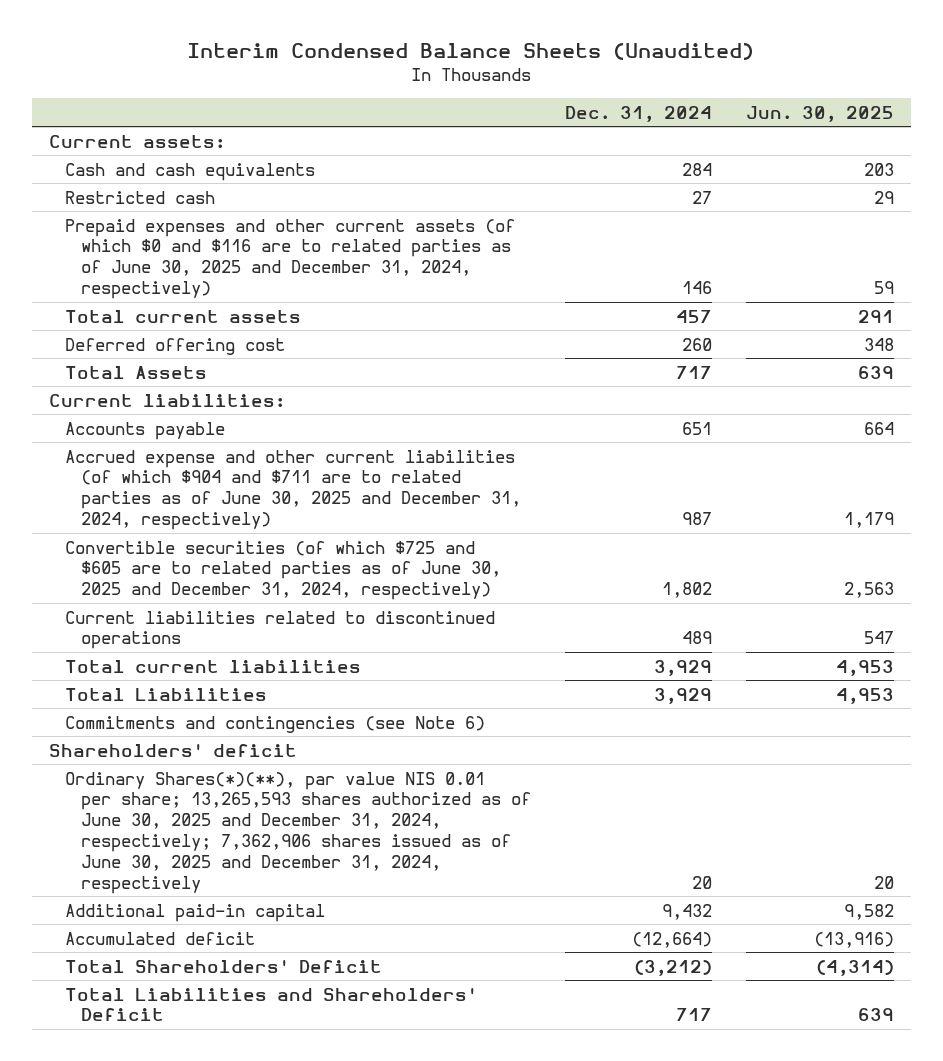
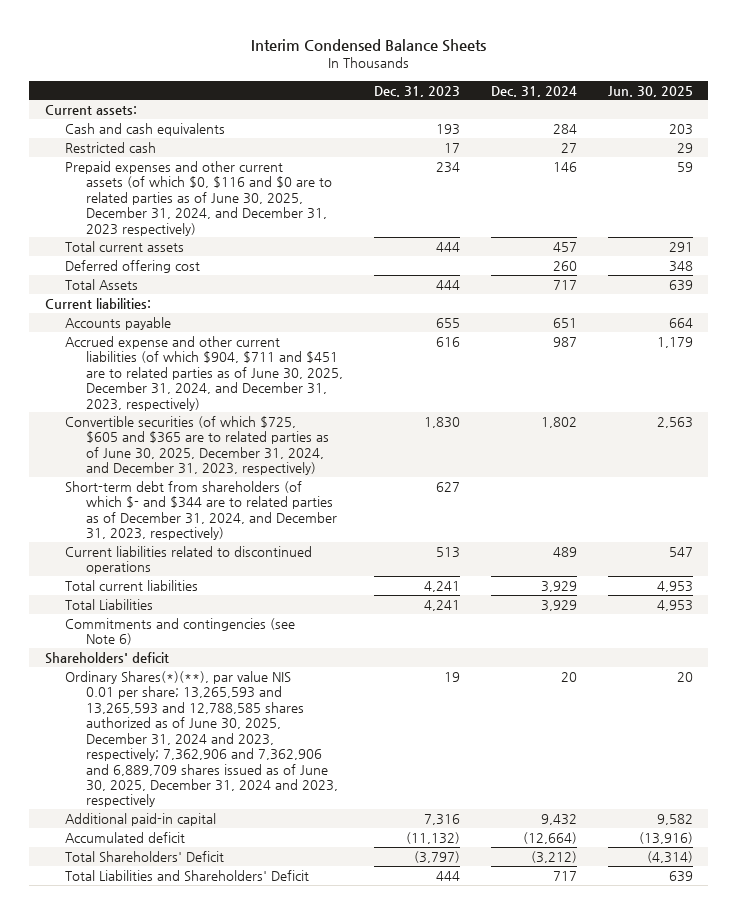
[187,43,755,61] Interim Condensed Balance Sheets (Unaudited) -> [250,38,486,52] Interim Condensed Balance Sheets
none -> [374,85,461,97] Dec. 31, 2023
[64,218,515,300] Prepaid expenses and other current assets (of which $0 and $116 are to related parties as of June 30, 2025 and December 31, 2024, respectively) -> [65,161,333,236] Prepaid expenses and other current assets (of which $0, $116 and $0 are to related parties as of June 30, 2025, December 31, 2024, and December 31, 2023 respectively)
[64,449,522,531] Accrued expense and other current liabilities (of which $904 and $711 are to related parties as of June 30, 2025 and December 31, 2024, respectively) -> [65,336,344,411] Accrued expense and other current liabilities (of which $904, $711 and $451 are to related parties as of June 30, 2025, December 31, 2024, and December 31, 2023, respectively)
[64,540,502,601] Convertible securities (of which $725 and $605 are to related parties as of June 30, 2025 and December 31, 2024, respectively) -> [65,416,330,476] Convertible securities (of which $725, $605 and $365 are to related parties as of June 30, 2025, December 31, 2024, and December 31, 2023, respectively)
none -> [65,481,338,541] Short-term debt from shareholders (of which $- and $344 are to related parties as of December 31, 2024, and December 31, 2023, respectively)
[64,771,532,894] Ordinary Shares(*)(**), par value NIS 0.01 per share; 13,265,593 shares authorized as of June 30, 2025 and December 31, 2024, respectively; 7,362,906 shares issued as of June 30, 2025 and December 31, 2024, respectively -> [65,671,339,808] Ordinary Shares(*)(**), par value NIS 0.01 per share; 13,265,593 and 13,265,593 and 12,788,585 shares authorized as of June 30, 2025, December 31, 2024 and 2023, respectively; 7,362,906 and 7,362,906 and 6,889,709 shares issued as of June 30, 2025, December 31, 2024 and 2023, respectively

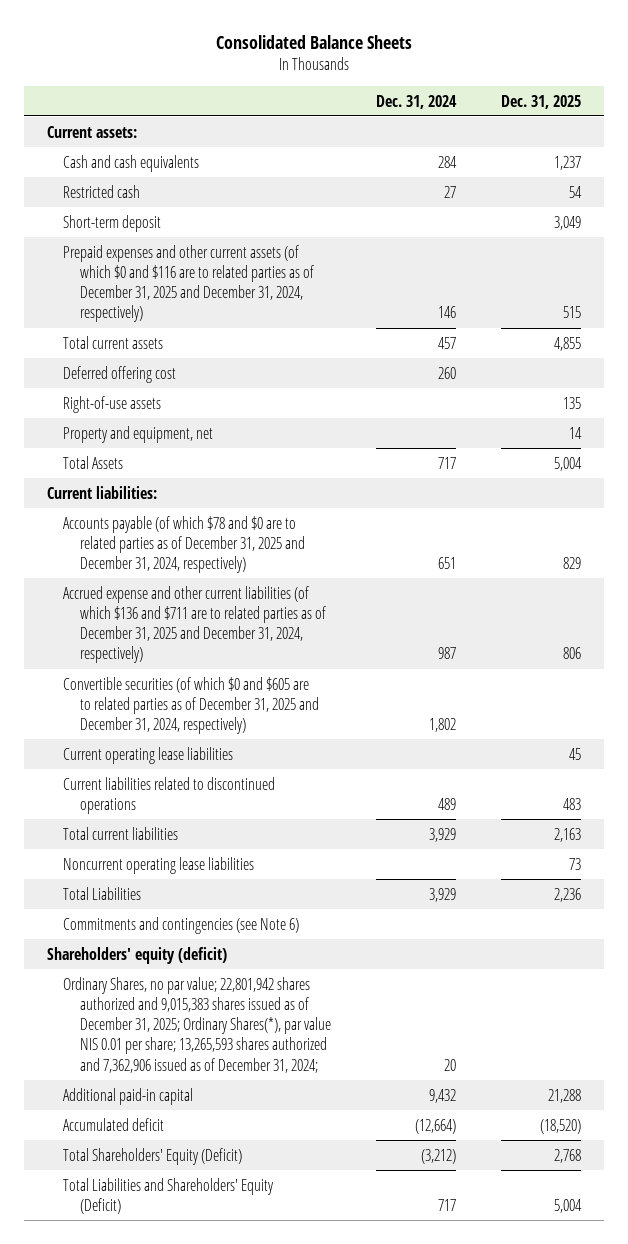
[250,38,486,52] Interim Condensed Balance Sheets -> [216,34,413,49] Consolidated Balance Sheets
[374,85,461,97] Dec. 31, 2023 -> none
[607,85,693,97] Jun. 30, 2025 -> none
none -> [501,94,582,109] Dec. 31, 2025
none -> [63,214,162,232] Short-term deposit
[65,161,333,236] Prepaid expenses and other current assets (of which $0, $116 and $0 are to related parties as of June 30, 2025, December 31, 2024, and December 31, 2023 respectively) -> [63,244,314,323] Prepaid expenses and other current assets (of which $0 and $116 are to related parties as of December 31, 2025 and December 31, 2024, respectively)
none -> [63,395,162,413] Right-of-use assets
none -> [63,425,214,443] Property and equipment, net
[65,481,338,541] Short-term debt from shareholders (of which $- and $344 are to related parties as of December 31, 2024, and December 31, 2023, respectively) -> none
[65,317,172,331] Accounts payable -> [63,515,305,574] Accounts payable (of which $78 and $0 are to related parties as of December 31, 2025 and December 31, 2024, respectively)
[65,336,344,411] Accrued expense and other current liabilities (of which $904, $711 and $451 are to related parties as of June 30, 2025, December 31, 2024, and December 31, 2023, respectively) -> [63,585,326,664] Accrued expense and other current liabilities (of which $136 and $711 are to related parties as of December 31, 2025 and December 31, 2024, respectively)
[65,416,330,476] Convertible securities (of which $725, $605 and $365 are to related parties as of June 30, 2025, December 31, 2024, and December 31, 2023, respectively) -> [63,676,319,735] Convertible securities (of which $0 and $605 are to related parties as of December 31, 2025 and December 31, 2024, respectively)
none -> [63,746,234,764] Current operating lease liabilities
none -> [63,856,255,874] Noncurrent operating lease liabilities
[44,652,169,665] Shareholders' deficit -> [46,946,227,964] Shareholders' equity (deficit)
[65,671,339,808] Ordinary Shares(*)(**), par value NIS 0.01 per share; 13,265,593 and 13,265,593 and 12,788,585 shares authorized as of June 30, 2025, December 31, 2024 and 2023, respectively; 7,362,906 and 7,362,906 and 6,889,709 shares issued as of June 30, 2025, December 31, 2024 and 2023, respectively -> [63,976,331,1073] Ordinary Shares, no par value; 22,801,942 shares authorized and 9,015,383 shares issued as of December 31, 2025; Ordinary Shares(*), par value NIS 0.01 per share; 13,265,593 shares authorized and 7,362,906 issued as of December 31, 2024;
[65,851,225,863] Total Shareholders' Deficit -> [63,1147,243,1165] Total Shareholders' Equity (Deficit)
[65,870,310,882] Total Liabilities and Shareholders' Deficit -> [63,1177,275,1214] Total Liabilities and Shareholders' Equity (Deficit)

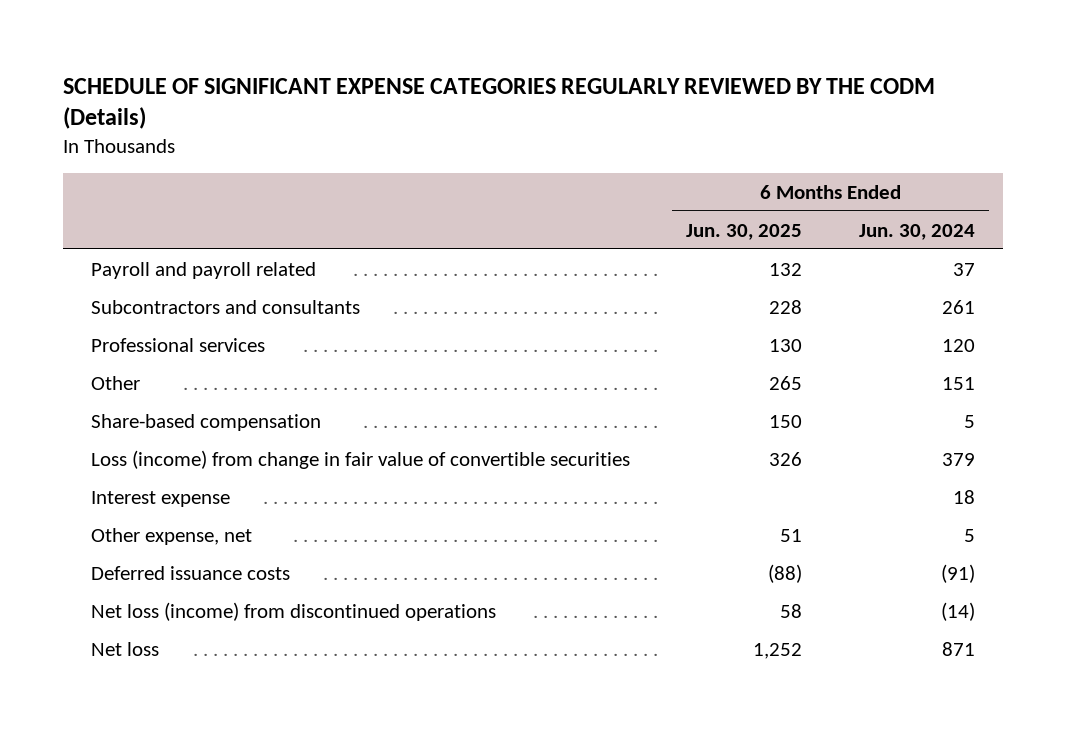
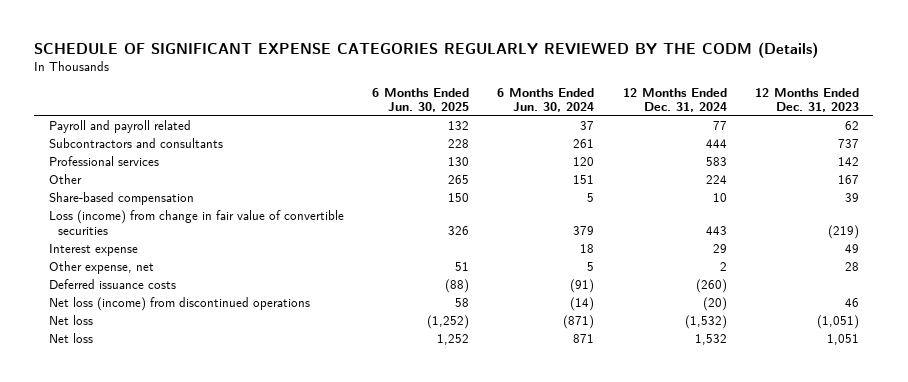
none -> [622,87,727,113] 12 Months Ended Dec. 31, 2024
none -> [755,87,860,113] 12 Months Ended Dec. 31, 2023
none -> [48,315,93,326] Net loss

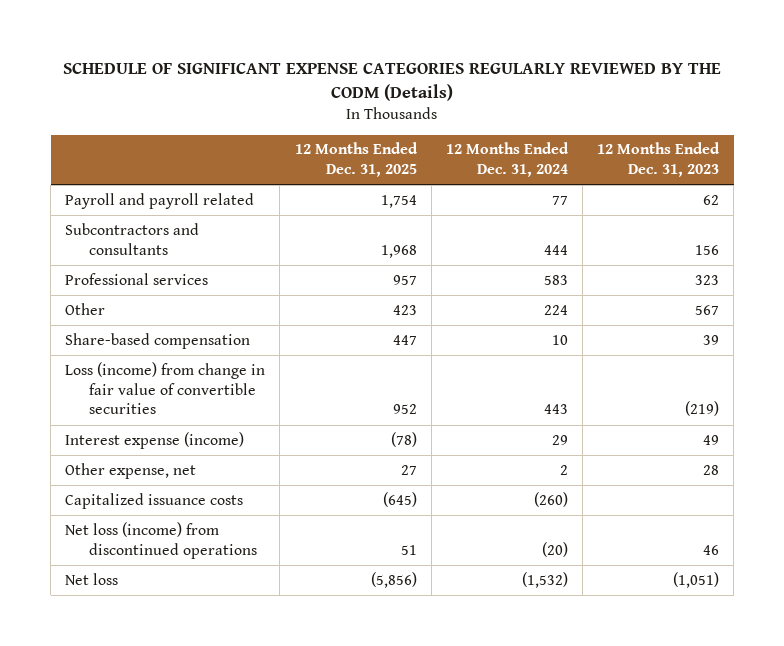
[372,87,470,113] 6 Months Ended Jun. 30, 2025 -> none
[497,87,595,113] 6 Months Ended Jun. 30, 2024 -> none
none -> [294,142,418,178] 12 Months Ended Dec. 31, 2025
[838,139,860,149] 737 -> [695,244,720,255] 156
[838,157,860,167] 142 -> [695,274,720,285] 323
[838,175,860,185] 167 -> [695,304,720,315] 567
[48,244,138,257] Interest expense -> [65,431,245,449] Interest expense (income)
[48,279,176,290] Deferred issuance costs -> [65,492,244,509] Capitalized issuance costs
[48,333,93,344] Net loss -> none

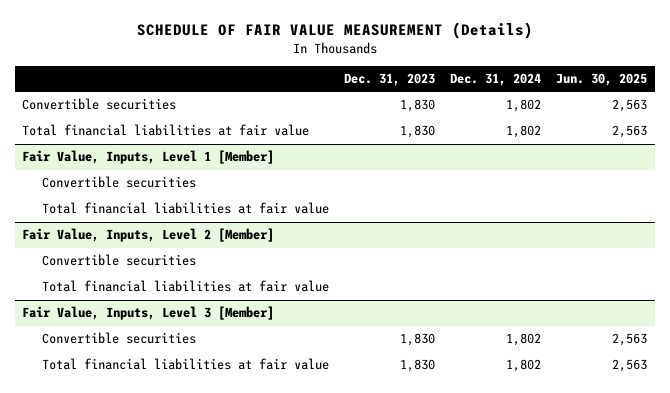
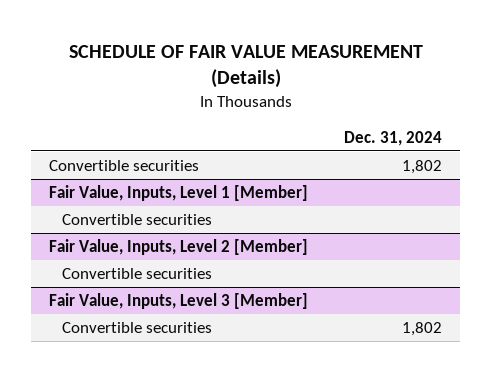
[344,72,436,86] Dec. 31, 2023 -> none
[556,72,648,86] Jun. 30, 2025 -> none
[22,124,310,137] Total financial liabilities at fair value -> none
[42,202,330,215] Total financial liabilities at fair value -> none
[42,280,330,293] Total financial liabilities at fair value -> none
[42,358,330,371] Total financial liabilities at fair value -> none

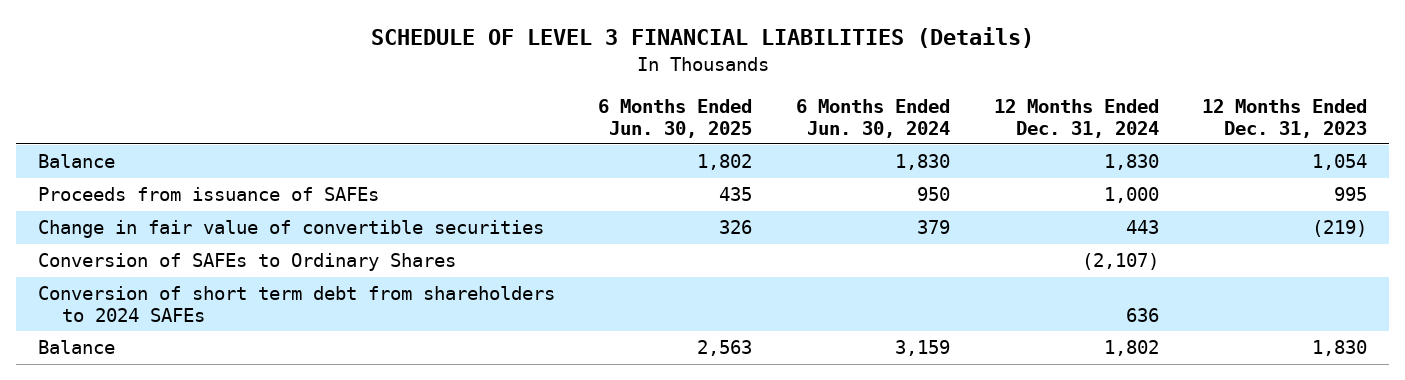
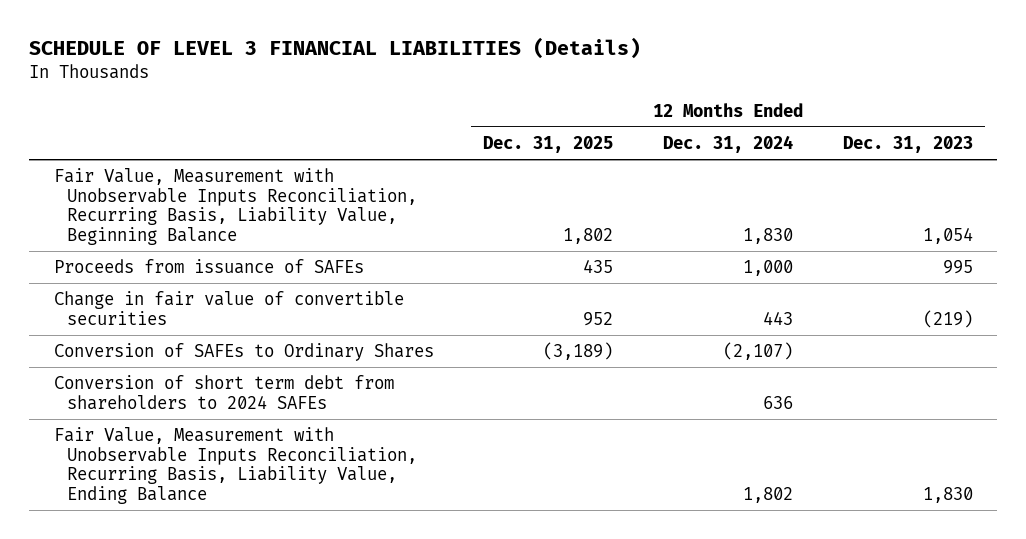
[598,98,753,138] 6 Months Ended Jun. 30, 2025 -> none
[796,98,951,138] 6 Months Ended Jun. 30, 2024 -> none
none -> [483,135,614,153] Dec. 31, 2025
[37,154,115,169] Balance -> [53,168,417,245] Fair Value, Measurement with Unobservable Inputs Reconciliation, Recurring Basis, Liability Value, Beginning Balance
[37,340,115,355] Balance -> [53,427,417,504] Fair Value, Measurement with Unobservable Inputs Reconciliation, Recurring Basis, Liability Value, Ending Balance

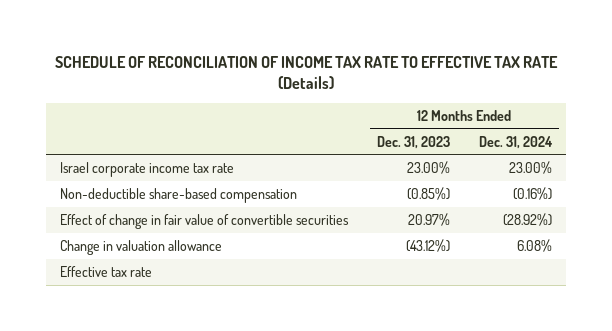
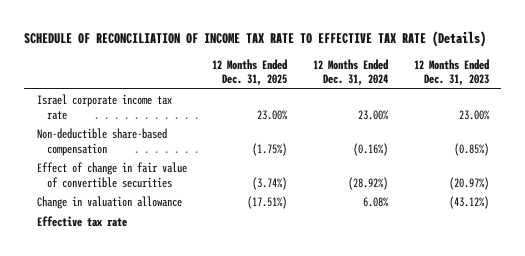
none -> [212,58,288,87] 12 Months Ended Dec. 31, 2025
[408,212,451,226] 20.97% -> [448,176,489,190] (20.97%)

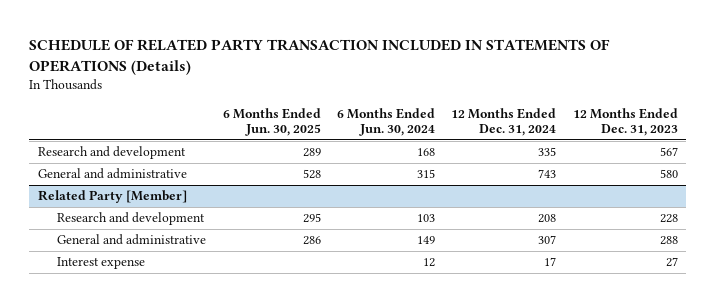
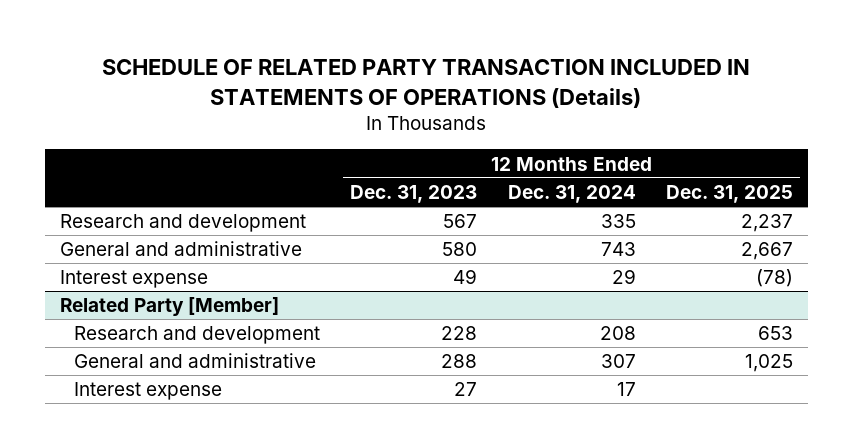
[222,107,321,137] 6 Months Ended Jun. 30, 2025 -> none
[336,107,435,137] 6 Months Ended Jun. 30, 2024 -> none
none -> [665,184,793,203] Dec. 31, 2025
none -> [60,270,209,289] Interest expense

